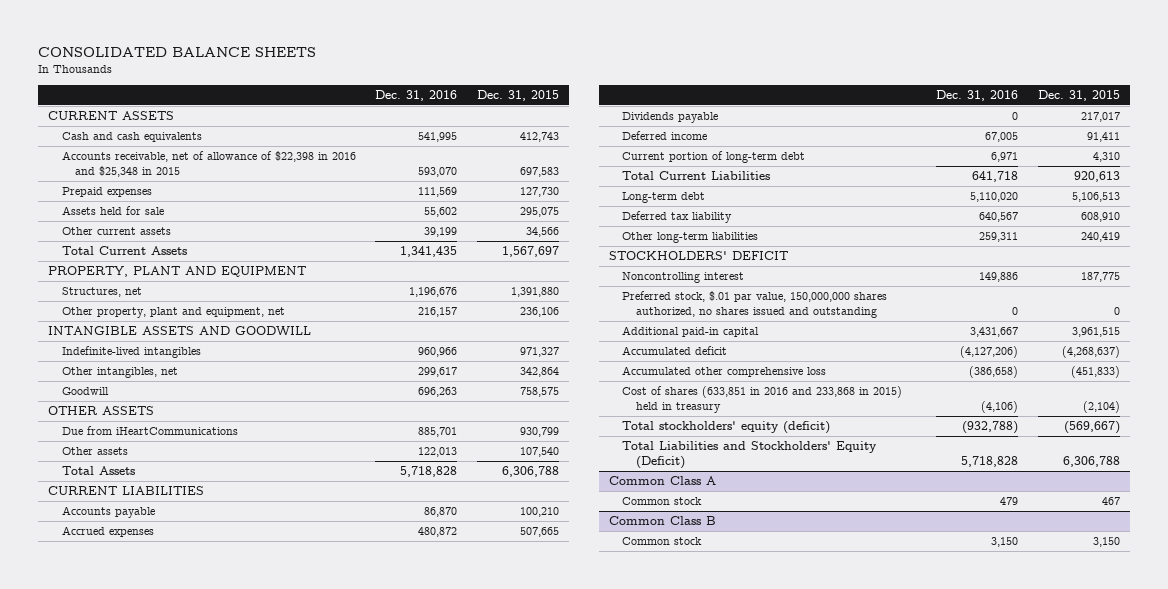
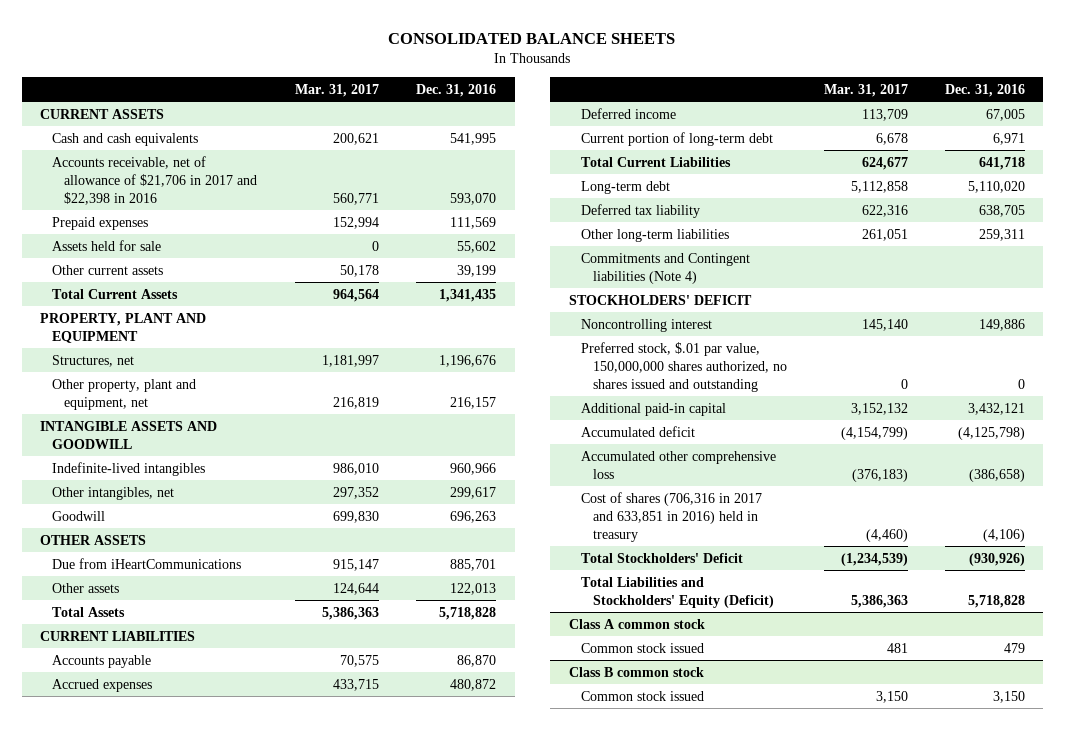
[477,89,560,101] Dec. 31, 2015 -> none
none -> [295,83,380,97] Mar. 31, 2017
[61,151,356,177] Accounts receivable, net of allowance of $22,398 in 2016 and $25,348 in 2015 -> [52,155,258,205] Accounts receivable, net of allowance of $21,706 in 2017 and $22,398 in 2016
[622,112,719,124] Dividends payable -> none
[979,212,1019,223] 640,567 -> [978,204,1025,217] 638,705
none -> [580,252,750,284] Commitments and Contingent liabilities (Note 4)
[970,327,1019,338] 3,431,667 -> [967,402,1025,415] 3,432,121
[960,346,1019,359] (4,127,206) -> [957,426,1025,440] (4,125,798)
[622,386,903,413] Cost of shares (633,851 in 2016 and 233,868 in 2015) held in treasury -> [580,491,762,542] Cost of shares (706,316 in 2017 and 633,851 in 2016) held in treasury
[622,421,831,435] Total stockholders' equity (deficit) -> [580,552,743,563] Total Stockholders' Deficit
[962,421,1019,435] (932,788) -> [968,552,1025,566] (930,926)
[608,476,716,486] Common Class A -> [568,618,705,629] Class A common stock
[622,497,703,506] Common stock -> [580,642,704,653] Common stock issued
[608,516,716,526] Common Class B -> [568,666,704,677] Class B common stock
[622,537,703,546] Common stock -> [580,690,704,701] Common stock issued

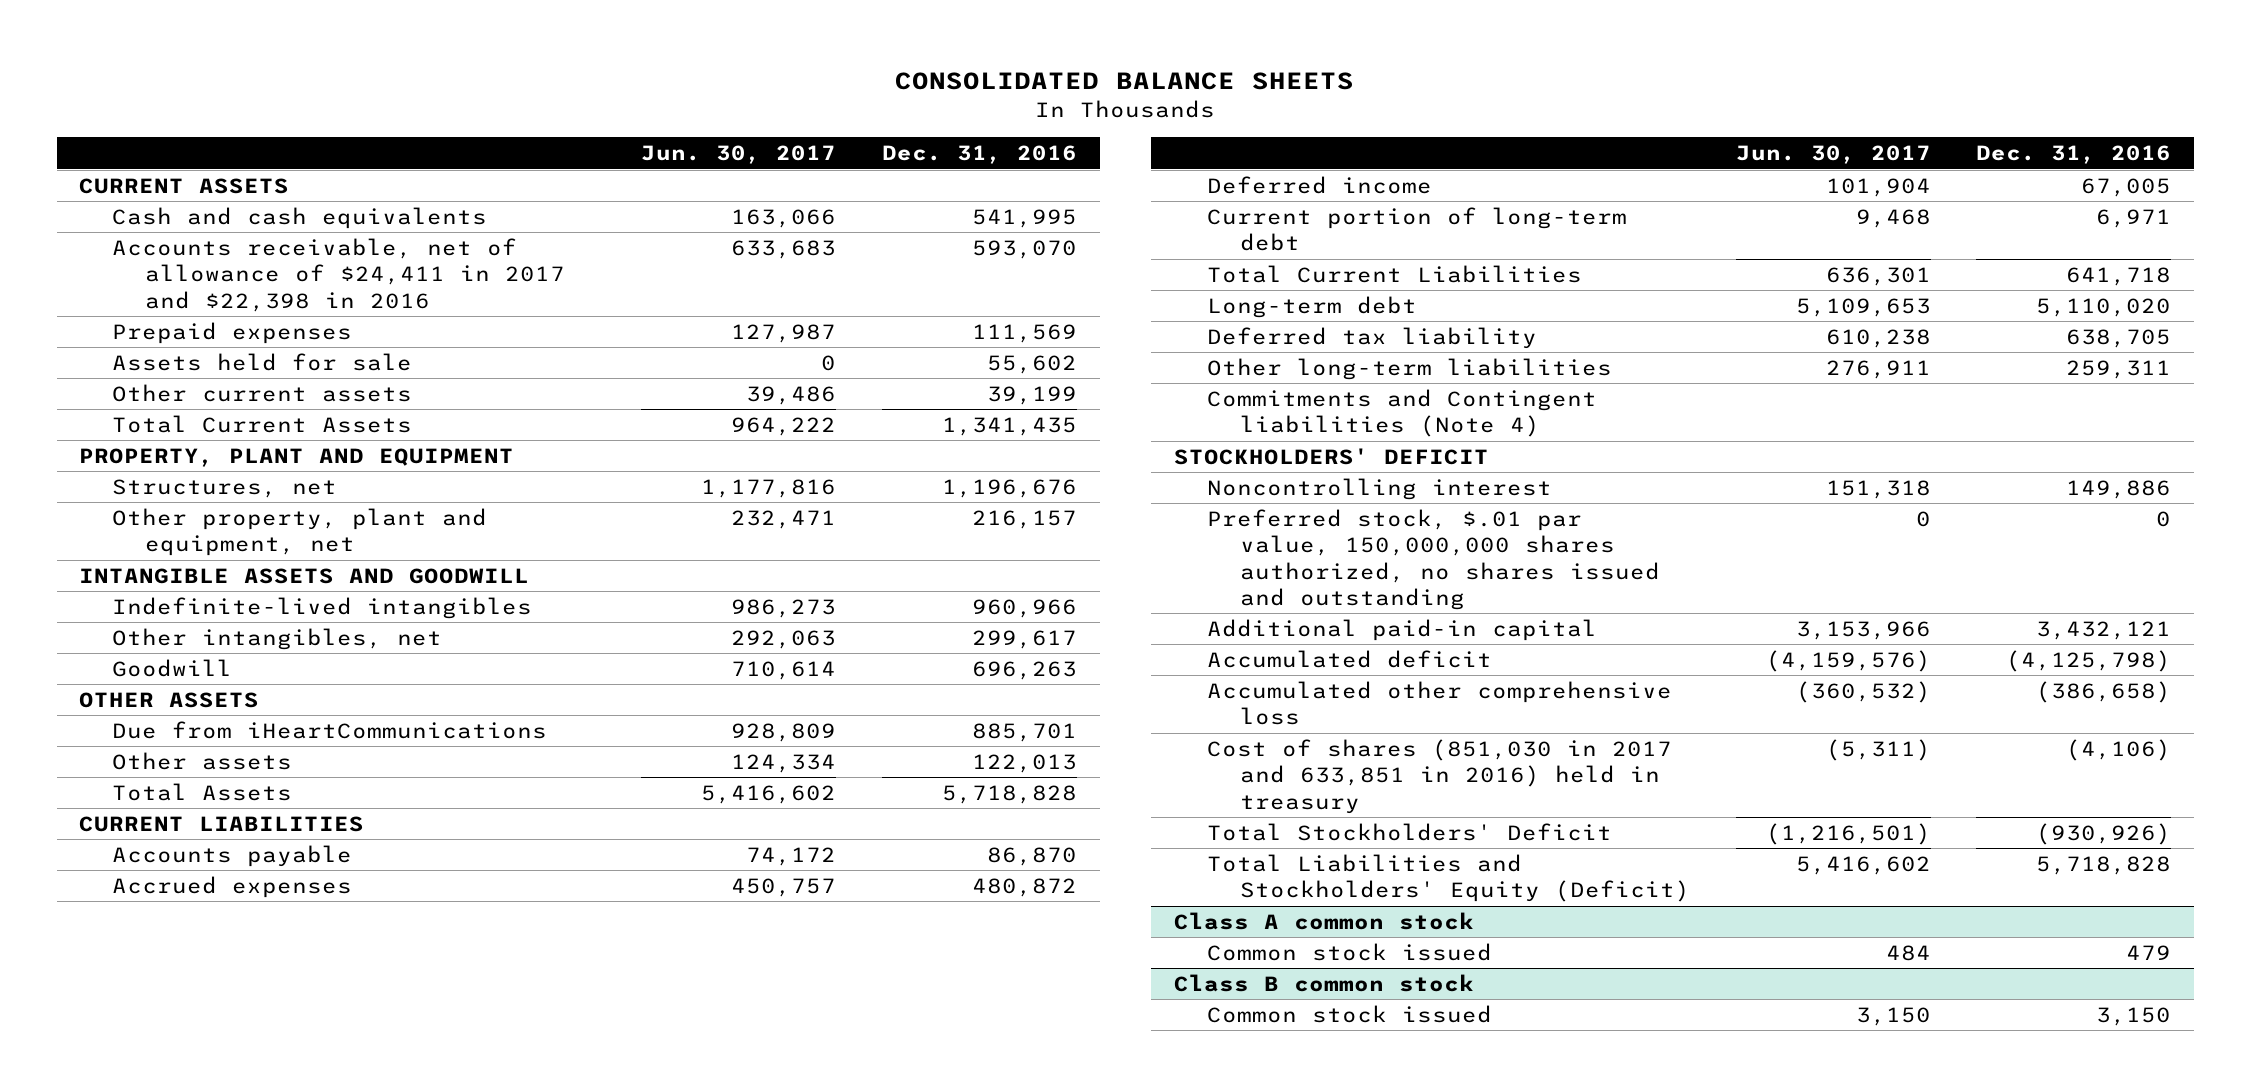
[295,83,380,97] Mar. 31, 2017 -> none
none -> [641,145,837,165] Jun. 30, 2017
[52,155,258,205] Accounts receivable, net of allowance of $21,706 in 2017 and $22,398 in 2016 -> [112,237,566,312] Accounts receivable, net of allowance of $24,411 in 2017 and $22,398 in 2016
[580,491,762,542] Cost of shares (706,316 in 2017 and 633,851 in 2016) held in treasury -> [1207,738,1673,814] Cost of shares (851,030 in 2017 and 633,851 in 2016) held in treasury

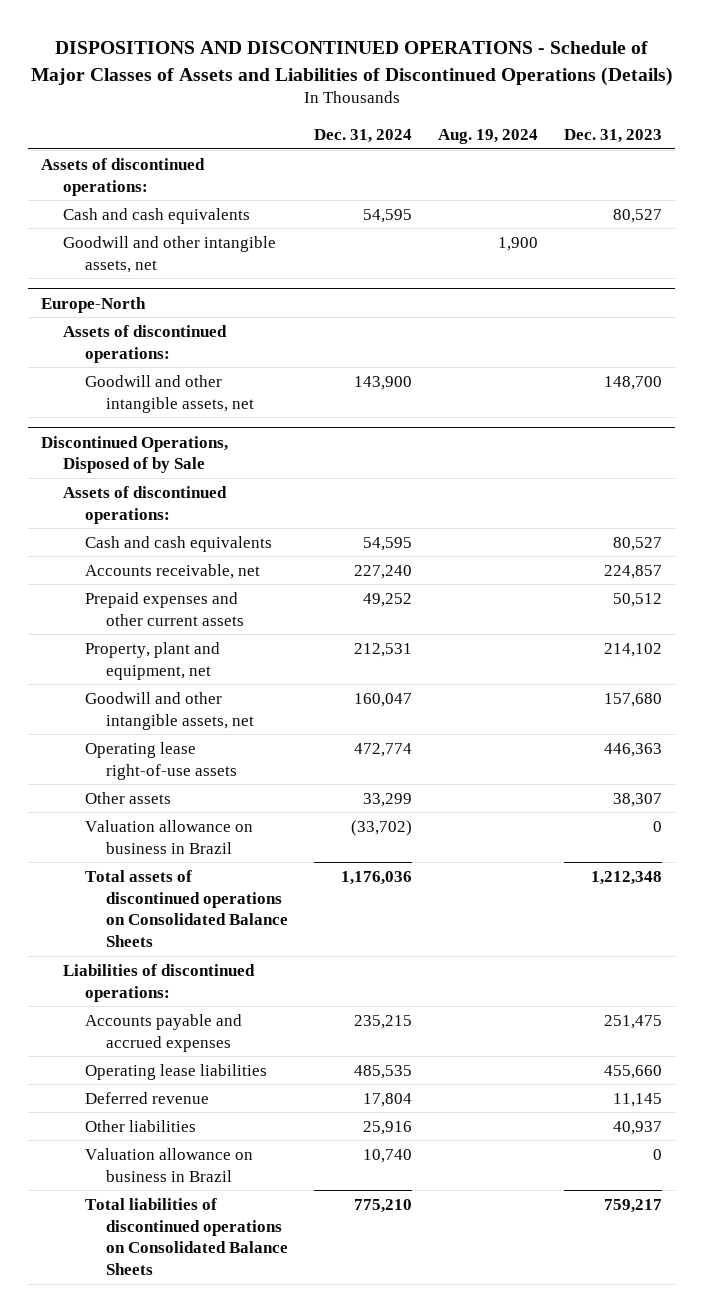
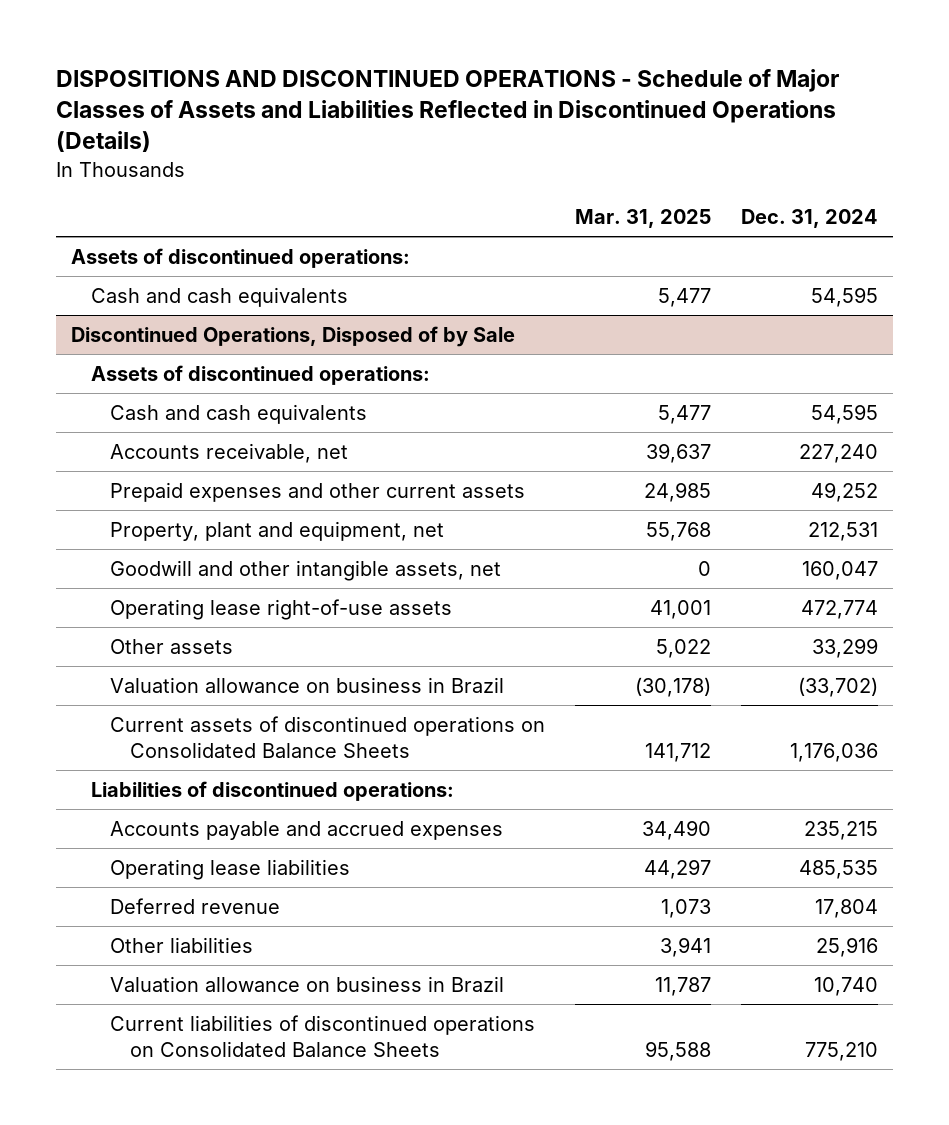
[30,41,673,86] DISPOSITIONS AND DISCONTINUED OPERATIONS - Schedule of Major Classes of Assets and Liabilities of Discontinued Operations (Details) -> [55,68,839,153] DISPOSITIONS AND DISCONTINUED OPERATIONS - Schedule of Major Classes of Assets and Liabilities Reflected in Discontinued Operations (Details)
[438,128,539,144] Aug. 19, 2024 -> none
[564,128,663,143] Dec. 31, 2023 -> none
none -> [575,208,712,228] Mar. 31, 2025
[62,235,276,273] Goodwill and other intangible assets, net -> none
[41,296,147,313] Europe-North -> none
[62,324,227,363] Assets of discontinued operations: -> none
[84,374,255,413] Goodwill and other intangible assets, net -> none
[84,869,289,948] Total assets of discontinued operations on Consolidated Balance Sheets -> [110,715,546,758] Current assets of discontinued operations on Consolidated Balance Sheets
[84,1197,289,1276] Total liabilities of discontinued operations on Consolidated Balance Sheets -> [110,1014,536,1057] Current liabilities of discontinued operations on Consolidated Balance Sheets

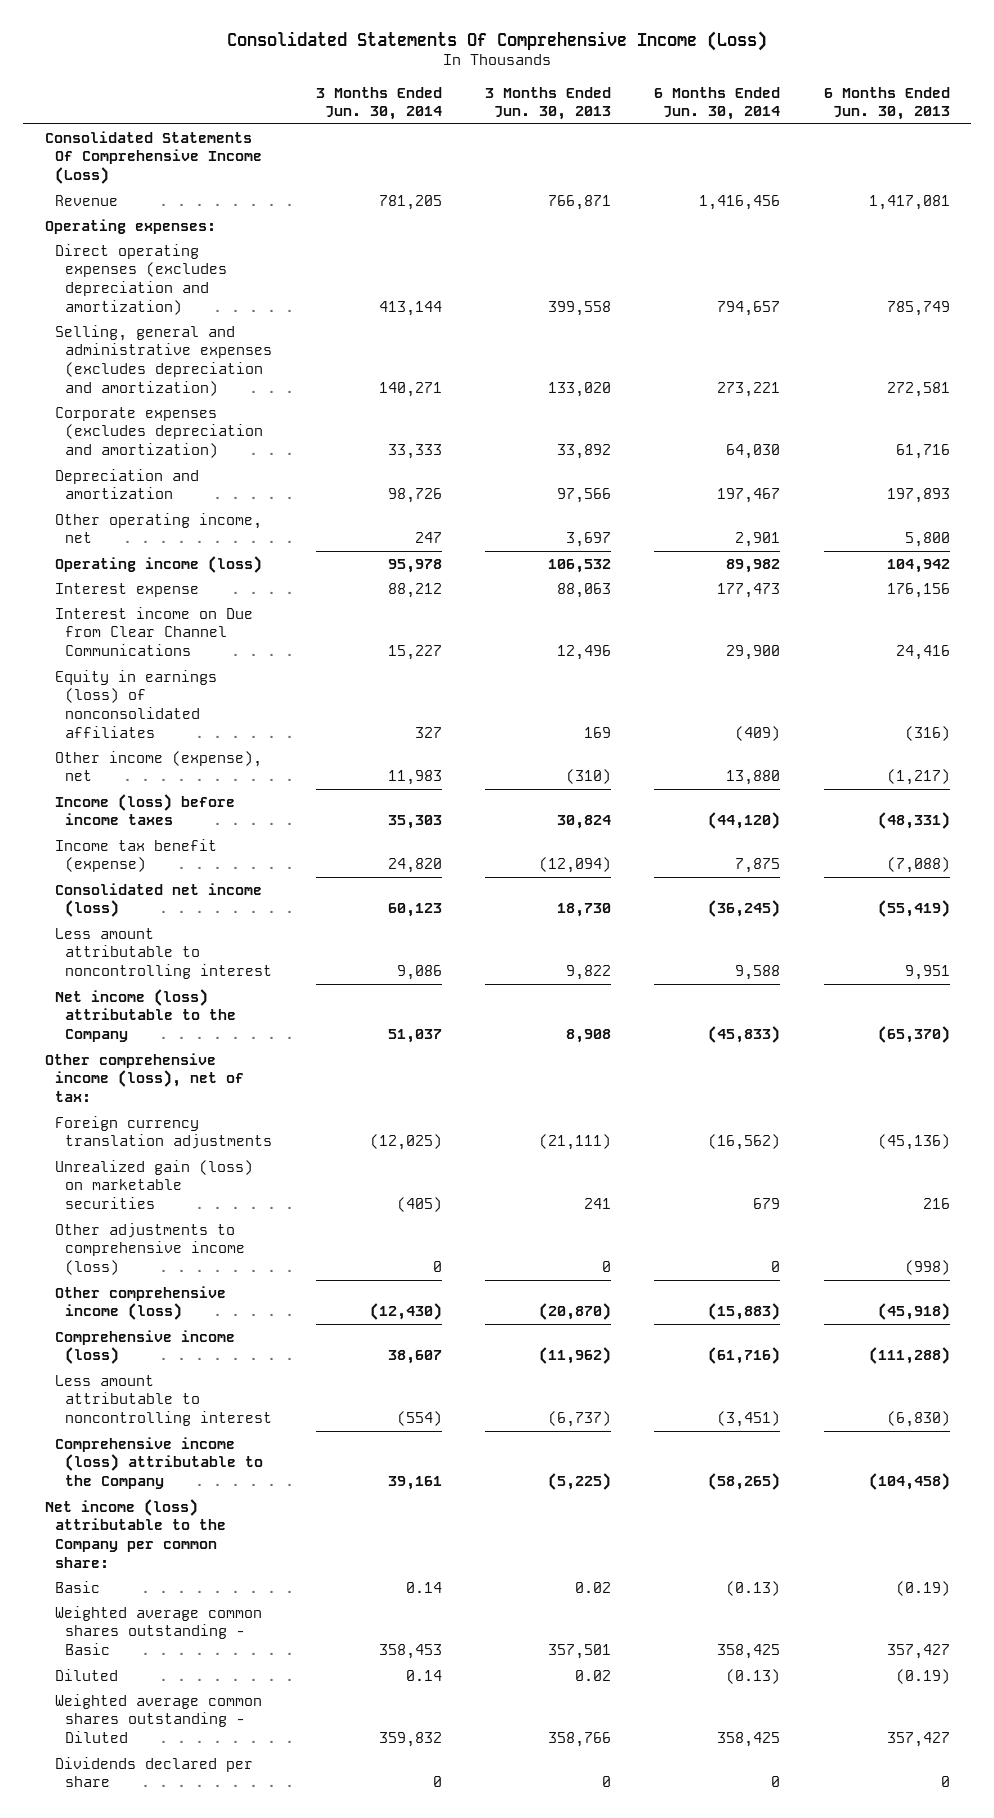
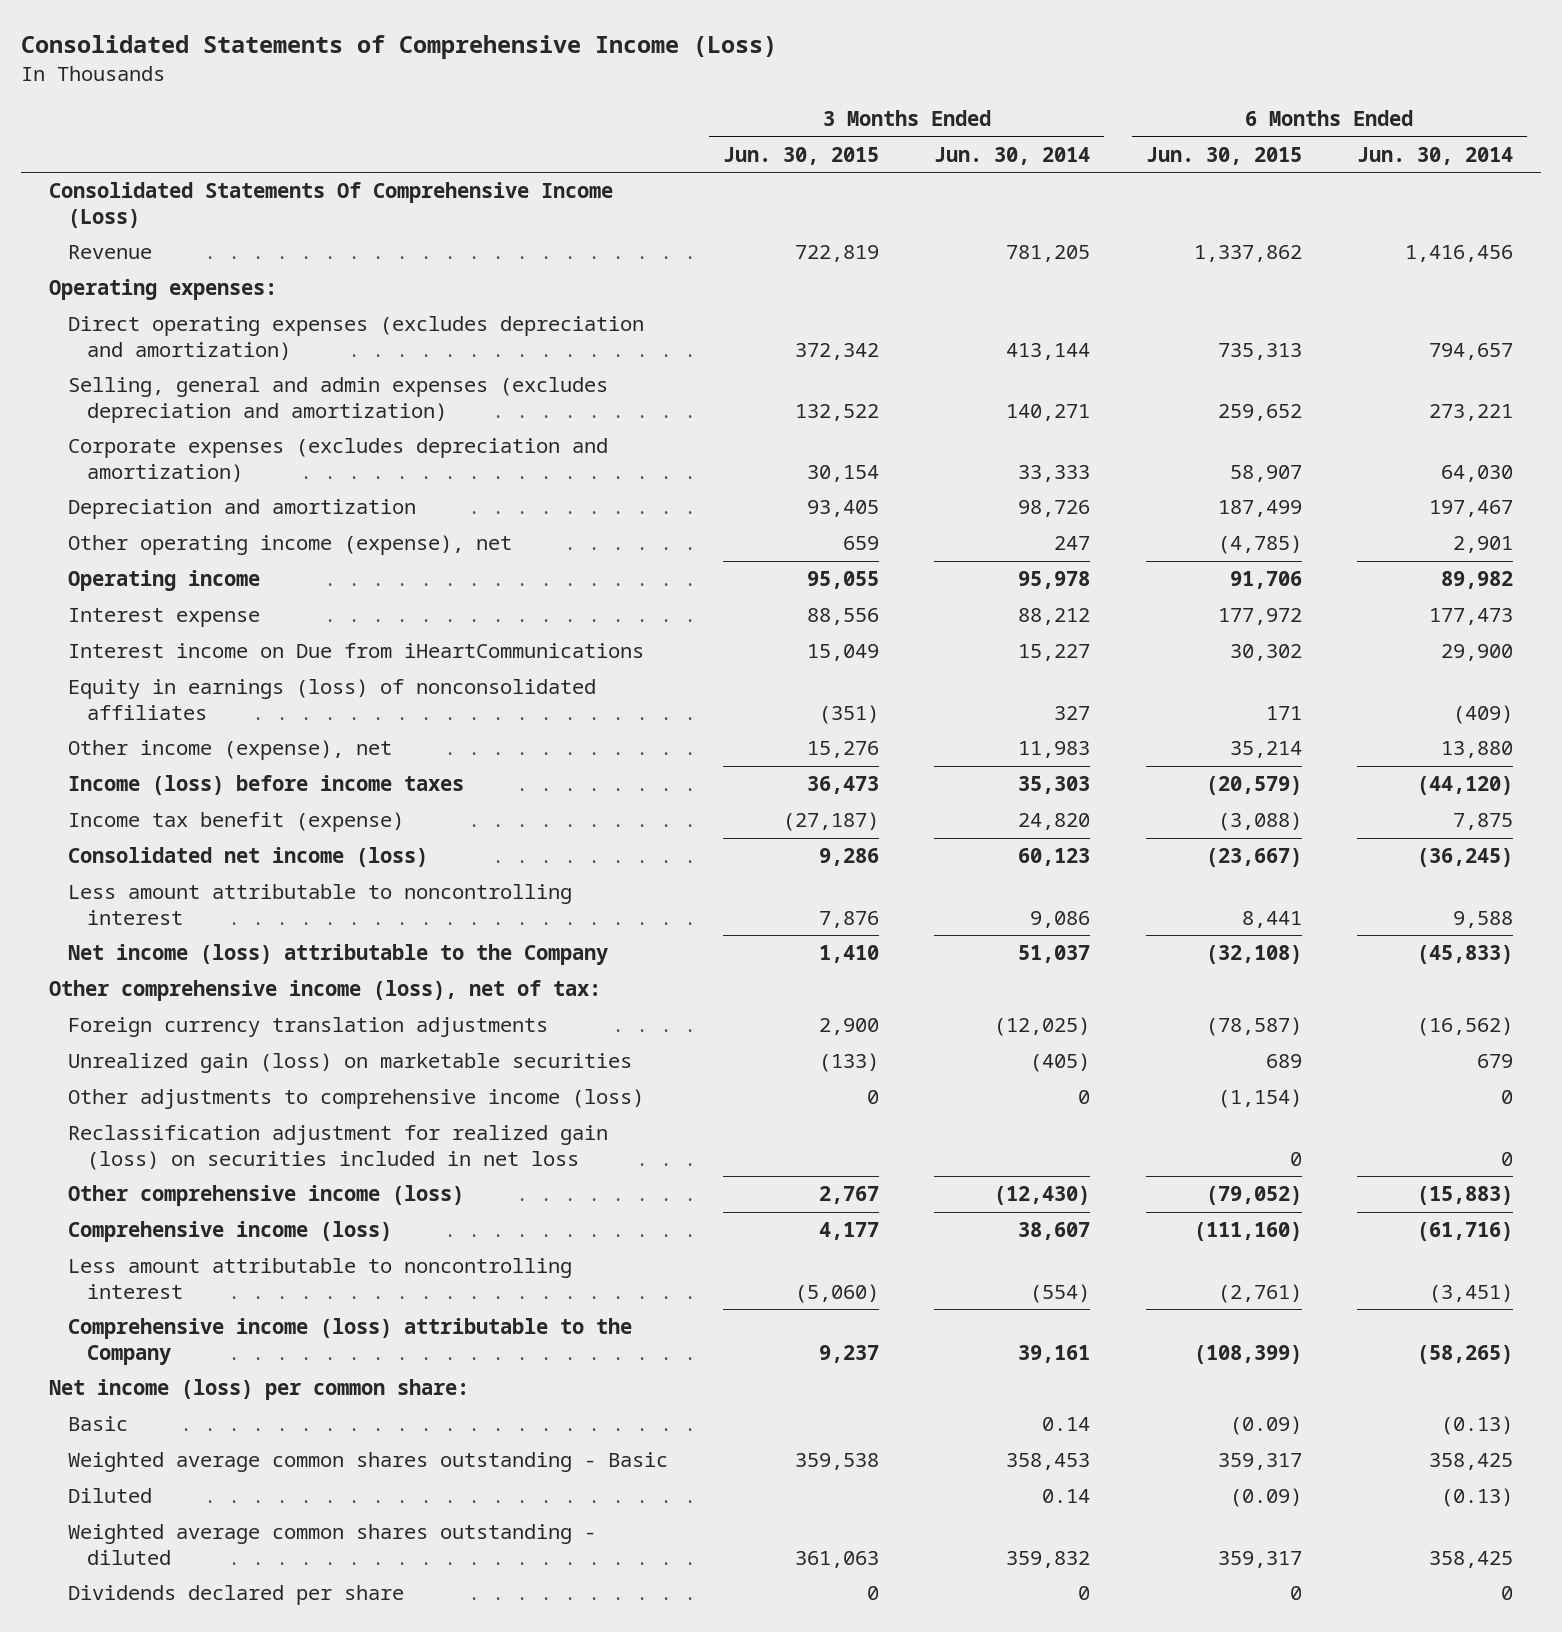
[227,30,768,51] Consolidated Statements Of Comprehensive Income (Loss) -> [21,35,778,60] Consolidated Statements of Comprehensive Income (Loss)
[485,86,612,121] 3 Months Ended Jun. 30, 2013 -> none
[823,86,950,121] 6 Months Ended Jun. 30, 2013 -> none
none -> [723,146,880,165] Jun. 30, 2015
none -> [1145,146,1302,165] Jun. 30, 2015
[55,324,273,396] Selling, general and administrative expenses (excludes depreciation and amortization) -> [67,377,608,423] Selling, general and admin expenses (excludes depreciation and amortization)
[55,512,263,544] Other operating income, net -> [67,535,512,556] Other operating income (expense), net
[55,555,263,573] Operating income (loss) -> [67,570,260,592] Operating income
[55,606,254,657] Interest income on Due from Clear Channel Communications -> [67,643,644,659] Interest income on Due from iHeartCommunications
none -> [67,1125,608,1170] Reclassification adjustment for realized gain (loss) on securities included in net loss
[44,1498,227,1568] Net income (loss) attributable to the Company per common share: -> [48,1379,469,1401] Net income (loss) per common share:
[55,1693,263,1744] Weighted average common shares outstanding - Diluted -> [67,1524,596,1565] Weighted average common shares outstanding - diluted

